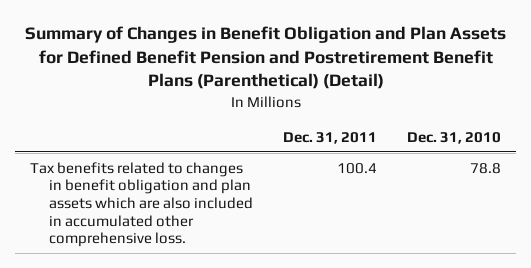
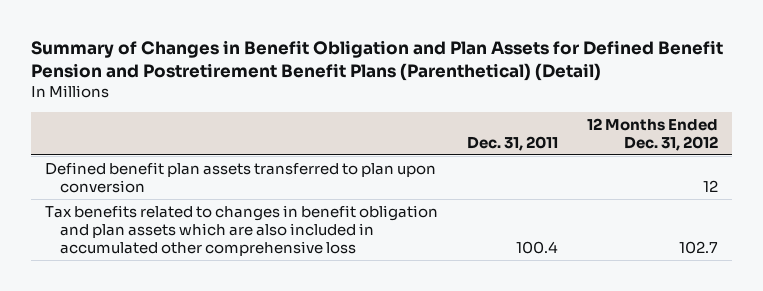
[406,131,501,144] Dec. 31, 2010 -> none
none -> [586,117,718,152] 12 Months Ended Dec. 31, 2012
none -> [45,161,437,193] Defined benefit plan assets transferred to plan upon conversion
[30,161,254,248] Tax benefits related to changes in benefit obligation and plan assets which are also included in accumulated other comprehensive loss. -> [45,204,439,256] Tax benefits related to changes in benefit obligation and plan assets which are also included in accumulated other comprehensive loss

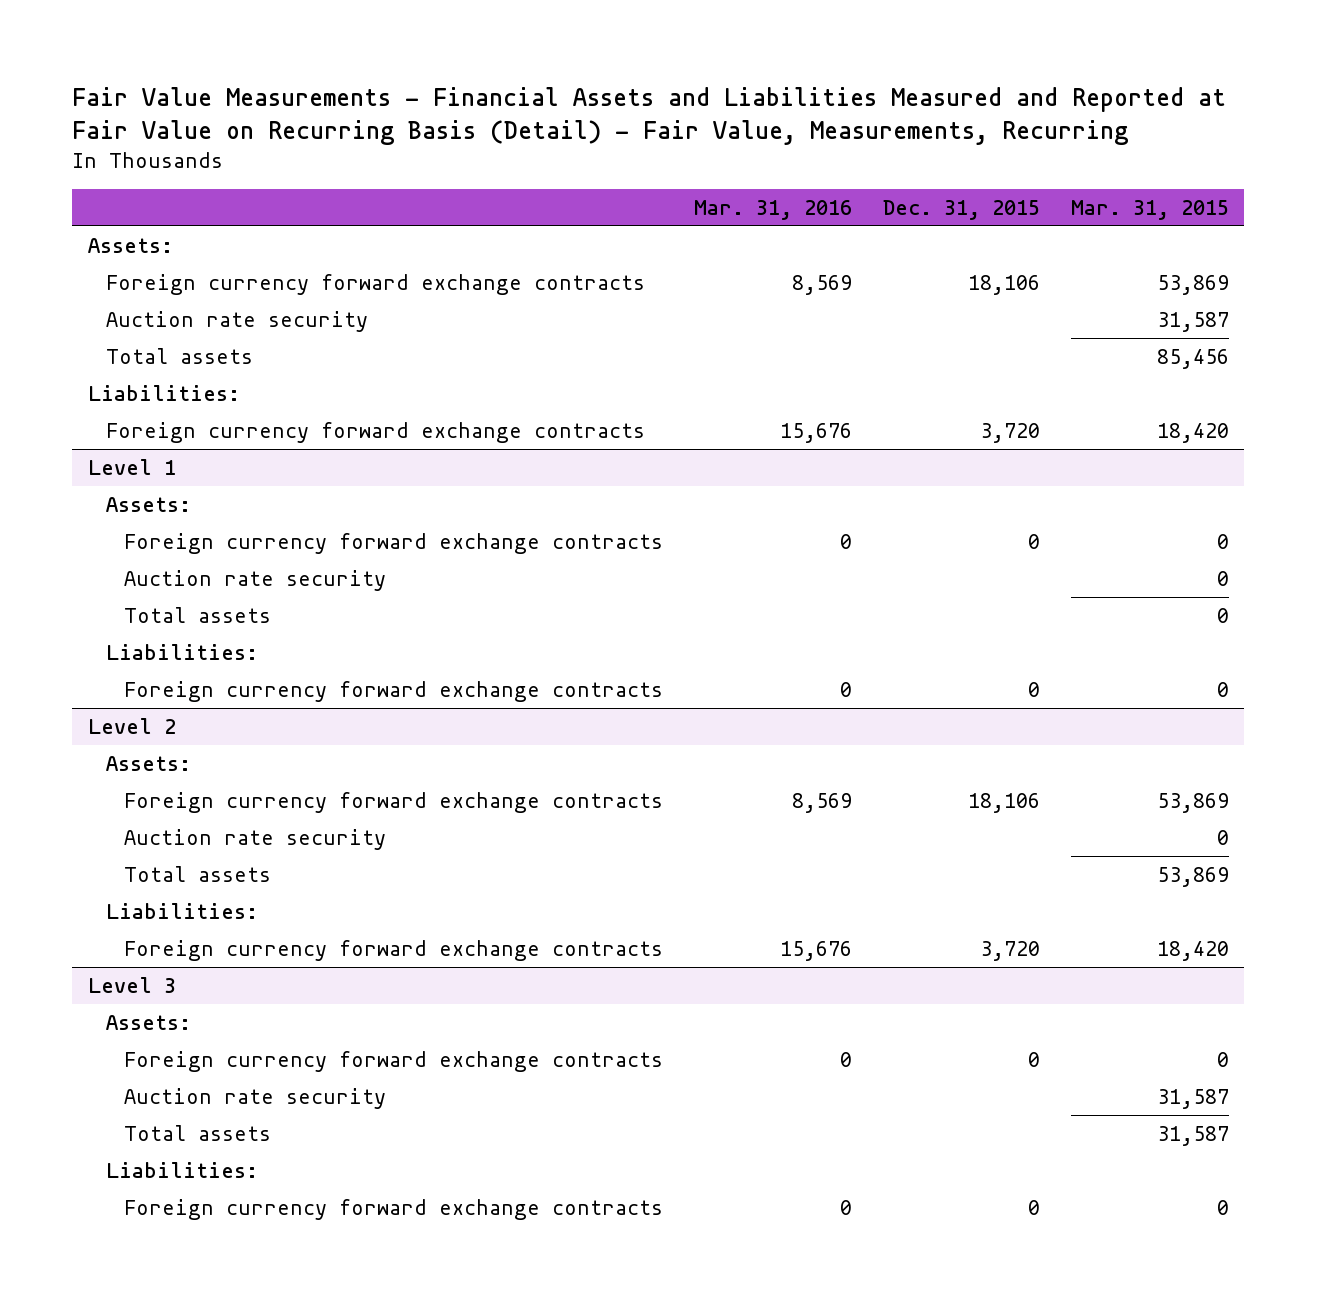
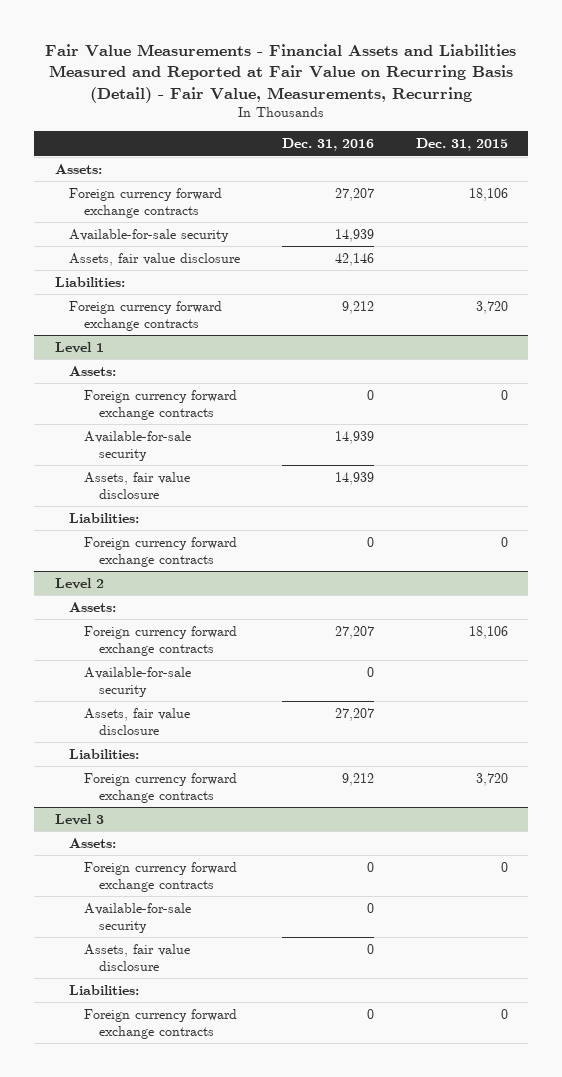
[693,200,852,221] Mar. 31, 2016 -> none
[1070,200,1229,221] Mar. 31, 2015 -> none
none -> [282,138,375,152] Dec. 31, 2016
[105,310,368,332] Auction rate security -> none
none -> [69,228,230,242] Available-for-sale security
[105,347,253,364] Total assets -> [69,252,241,266] Assets, fair value disclosure
[124,569,387,591] Auction rate security -> none
none -> [84,430,192,461] Available-for-sale security
[124,606,272,623] Total assets -> [84,471,191,499] Assets, fair value disclosure
[124,828,387,850] Auction rate security -> none
none -> [84,666,192,697] Available-for-sale security
[124,865,272,882] Total assets -> [84,707,191,735] Assets, fair value disclosure
[124,1087,387,1109] Auction rate security -> none
none -> [84,902,192,933] Available-for-sale security
[124,1124,272,1141] Total assets -> [84,943,191,971] Assets, fair value disclosure

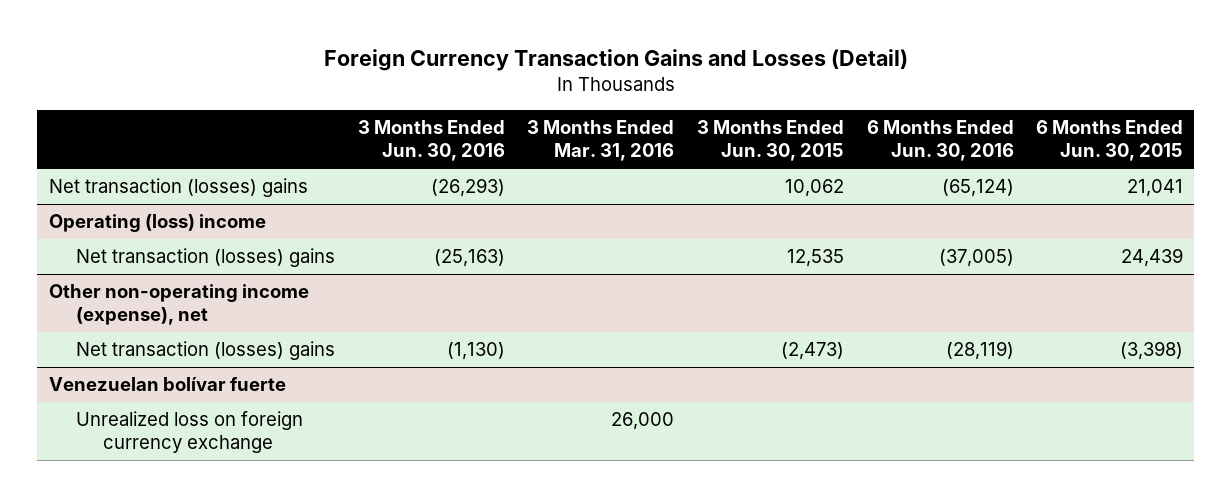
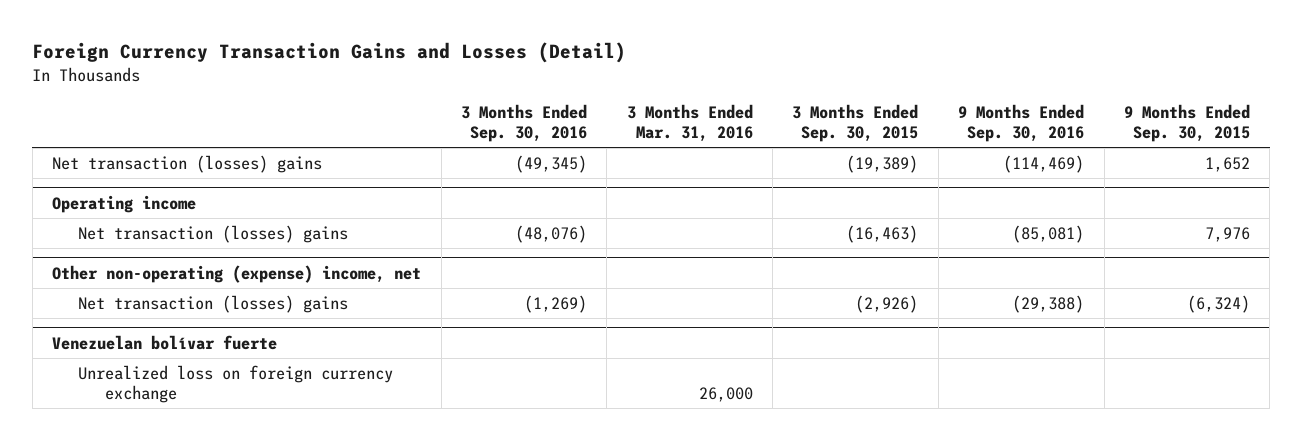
[357,120,505,162] 3 Months Ended Jun. 30, 2016 -> none
[696,120,844,162] 3 Months Ended Jun. 30, 2015 -> none
[866,120,1014,162] 6 Months Ended Jun. 30, 2016 -> none
[1036,120,1184,162] 6 Months Ended Jun. 30, 2015 -> none
none -> [460,104,587,142] 3 Months Ended Sep. 30, 2016
none -> [792,104,919,142] 3 Months Ended Sep. 30, 2015
none -> [958,104,1085,142] 9 Months Ended Sep. 30, 2016
none -> [1124,104,1251,142] 9 Months Ended Sep. 30, 2015
[48,214,266,233] Operating (loss) income -> [52,194,197,213] Operating income
[48,284,309,326] Other non-operating income (expense), net -> [52,264,422,283] Other non-operating (expense) income, net

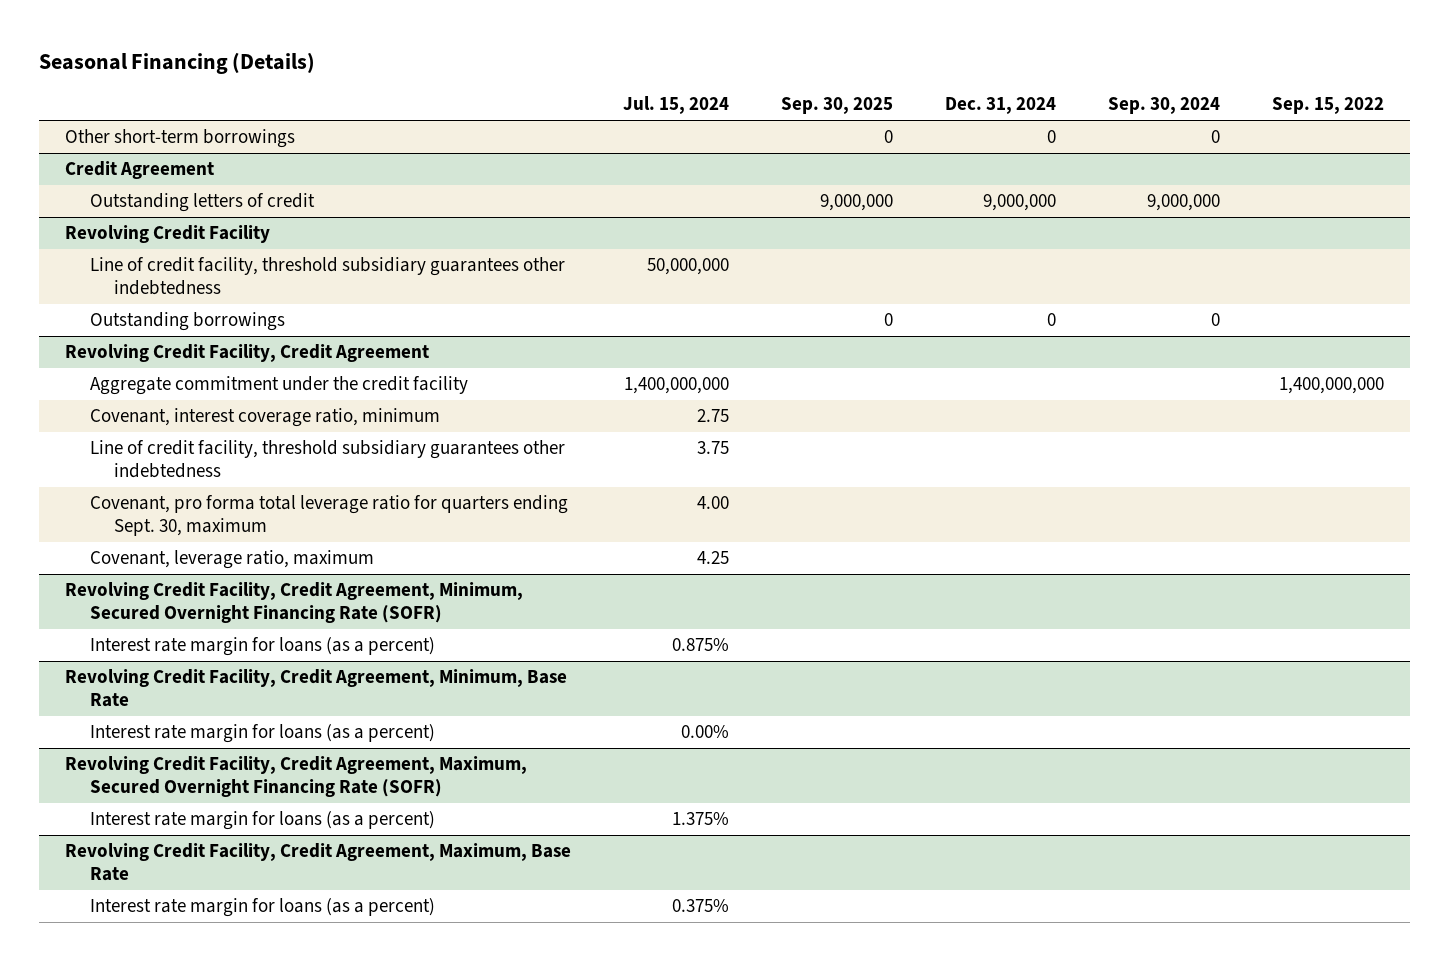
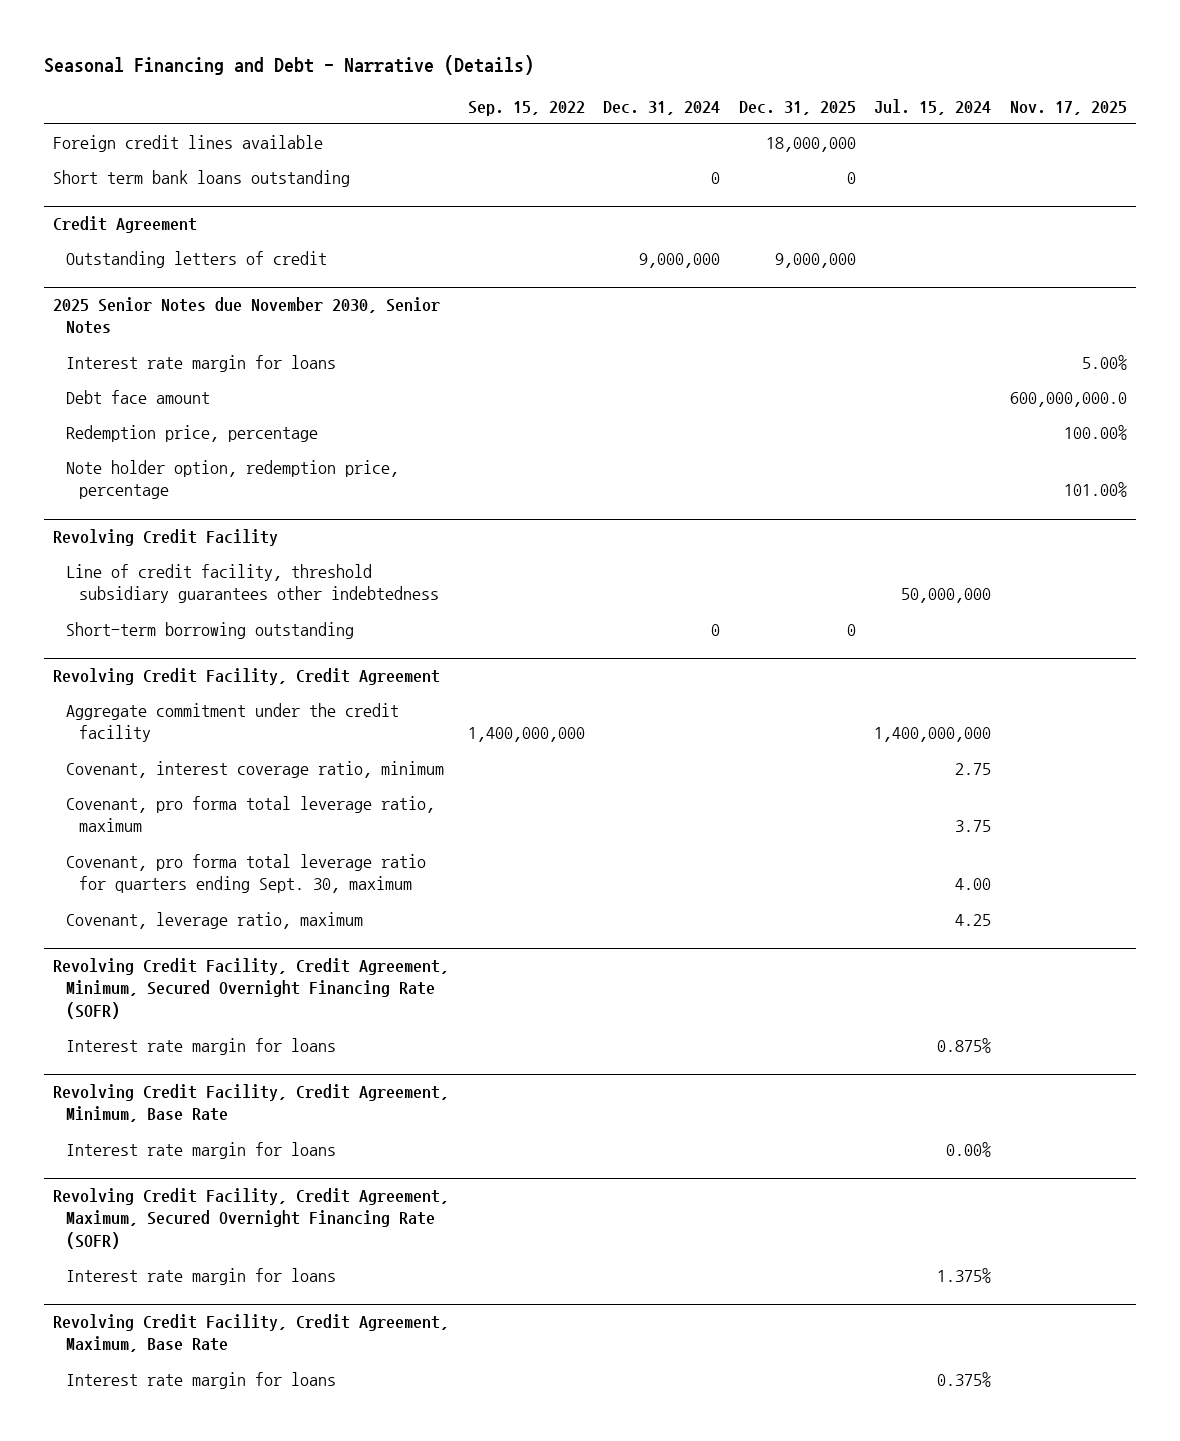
[39,51,316,74] Seasonal Financing (Details) -> [43,54,534,75] Seasonal Financing and Debt - Narrative (Details)
[781,97,894,115] Sep. 30, 2025 -> none
[1108,97,1221,115] Sep. 30, 2024 -> none
none -> [738,100,856,115] Dec. 31, 2025
none -> [1009,100,1127,115] Nov. 17, 2025
[65,129,296,149] Other short-term borrowings -> none
none -> [53,135,324,153] Foreign credit lines available
none -> [53,170,351,188] Short term bank loans outstanding
none -> [53,297,441,335] 2025 Senior Notes due November 2030, Senior Notes
none -> [65,355,336,373] Interest rate margin for loans
none -> [65,390,210,405] Debt face amount
none -> [65,425,318,443] Redemption price, percentage
none -> [65,460,399,500] Note holder option, redemption price, percentage
[89,312,285,332] Outstanding borrowings -> [65,622,354,640] Short-term borrowing outstanding
[89,440,565,479] Line of credit facility, threshold subsidiary guarantees other indebtedness -> [65,796,435,833] Covenant, pro forma total leverage ratio, maximum
[89,637,435,657] Interest rate margin for loans (as a percent) -> [65,1038,336,1056] Interest rate margin for loans
[89,724,435,744] Interest rate margin for loans (as a percent) -> [65,1142,336,1160] Interest rate margin for loans
[89,811,435,831] Interest rate margin for loans (as a percent) -> [65,1268,336,1286] Interest rate margin for loans
[89,898,435,918] Interest rate margin for loans (as a percent) -> [65,1372,336,1390] Interest rate margin for loans

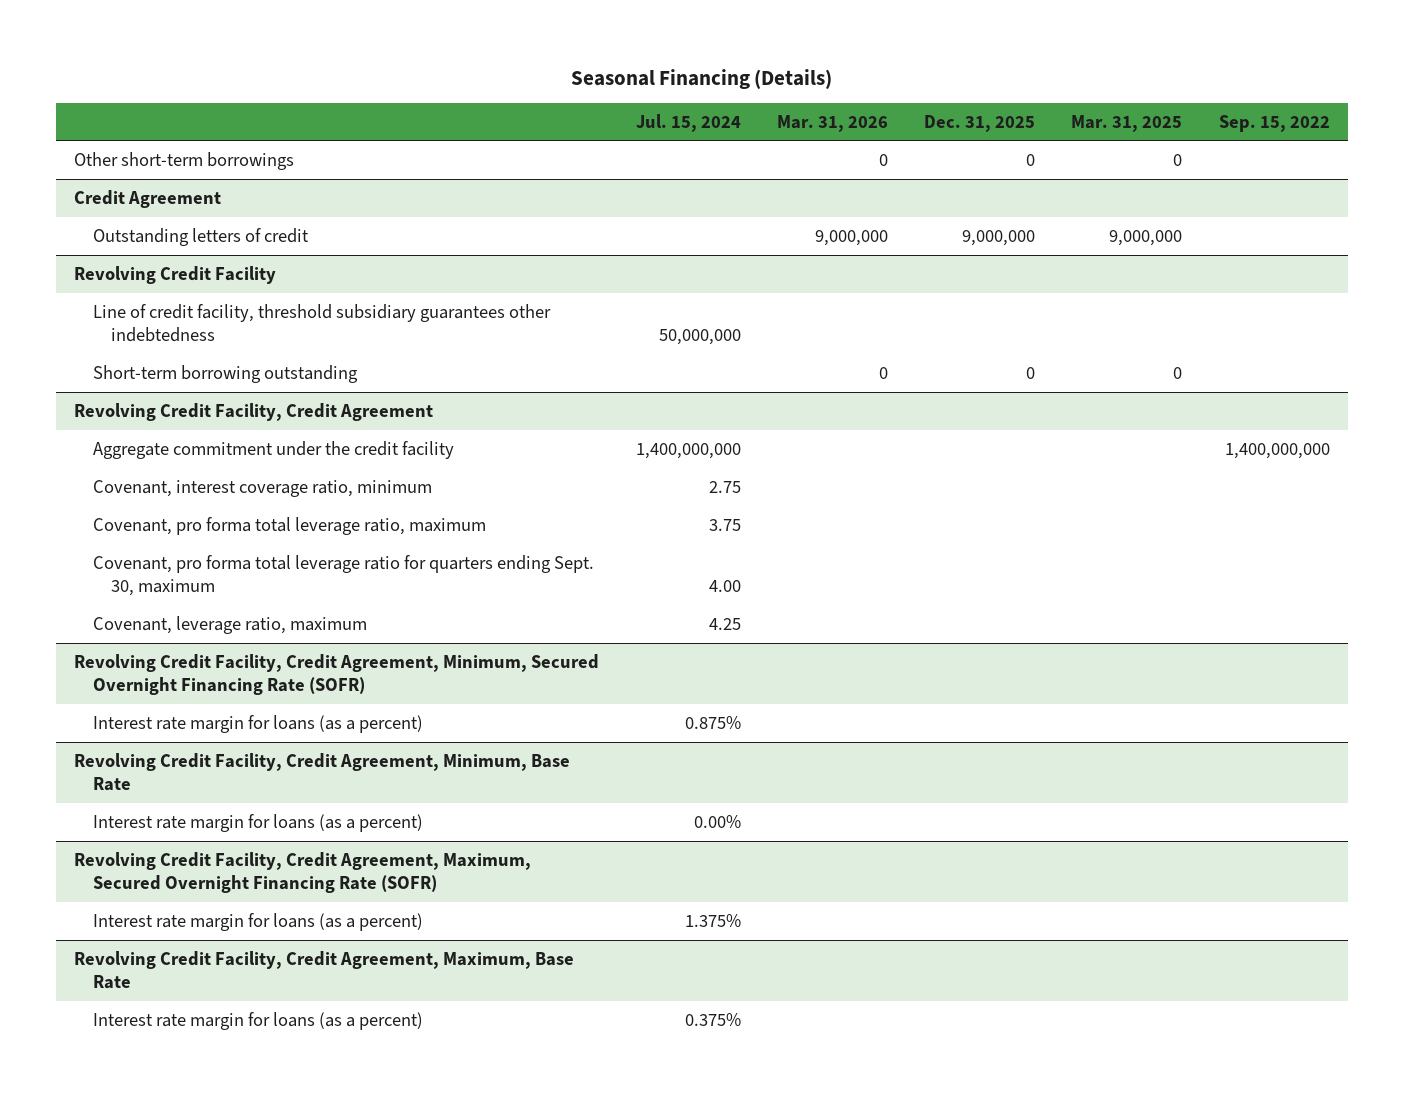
[43,54,534,75] Seasonal Financing and Debt - Narrative (Details) -> [570,68,832,89] Seasonal Financing (Details)
[603,100,721,115] Dec. 31, 2024 -> none
[1009,100,1127,115] Nov. 17, 2025 -> none
none -> [776,114,888,132] Mar. 31, 2026
none -> [1071,114,1183,132] Mar. 31, 2025
[53,135,324,153] Foreign credit lines available -> none
[53,170,351,188] Short term bank loans outstanding -> none
none -> [74,151,295,170] Other short-term borrowings
[53,297,441,335] 2025 Senior Notes due November 2030, Senior Notes -> none
[65,355,336,373] Interest rate margin for loans -> none
[65,390,210,405] Debt face amount -> none
[65,425,318,443] Redemption price, percentage -> none
[65,460,399,500] Note holder option, redemption price, percentage -> none
[65,1038,336,1056] Interest rate margin for loans -> [92,714,423,733] Interest rate margin for loans (as a percent)
[65,1142,336,1160] Interest rate margin for loans -> [92,813,423,832] Interest rate margin for loans (as a percent)
[65,1268,336,1286] Interest rate margin for loans -> [92,912,423,931] Interest rate margin for loans (as a percent)
[65,1372,336,1390] Interest rate margin for loans -> [92,1011,423,1030] Interest rate margin for loans (as a percent)

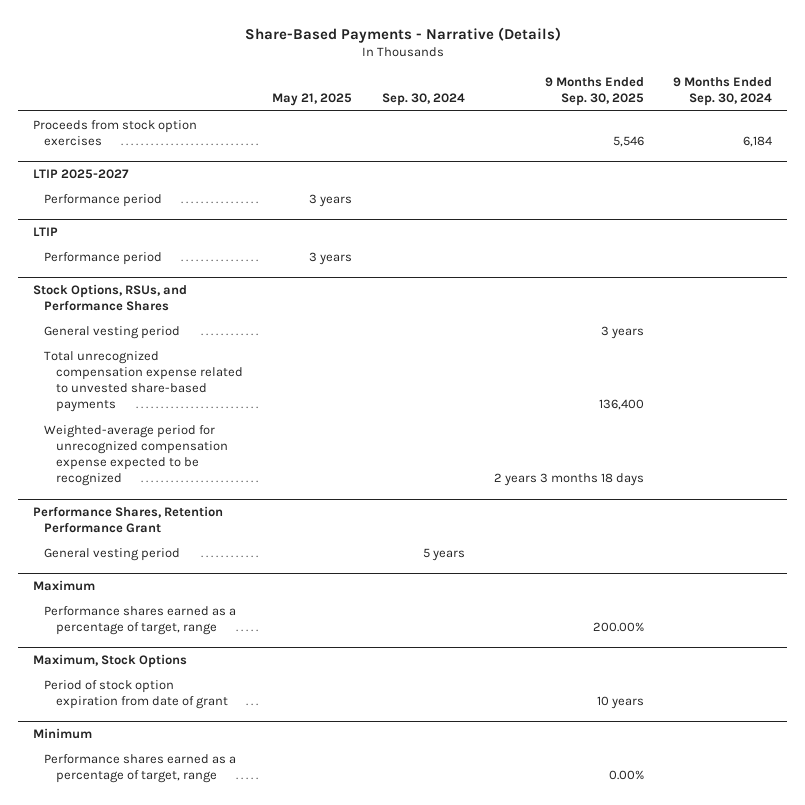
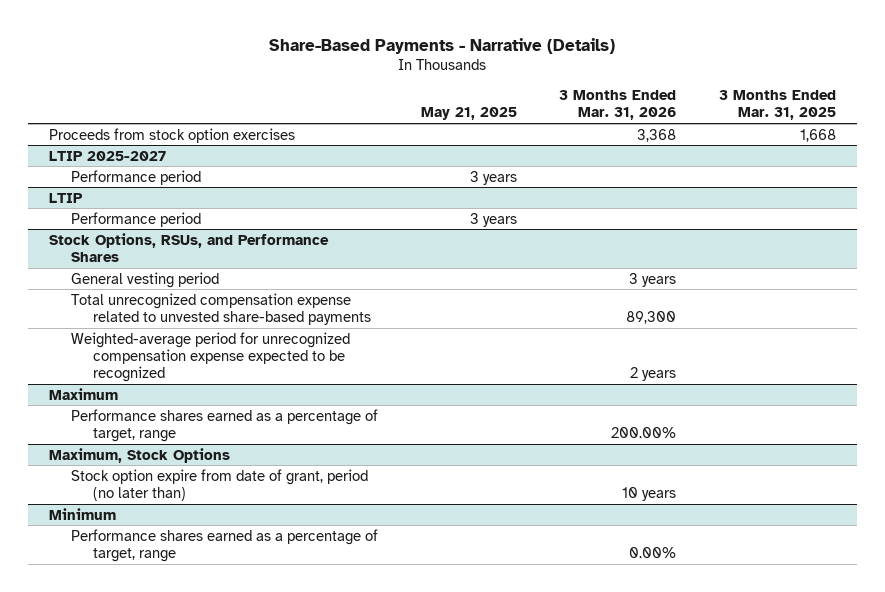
[381,93,465,107] Sep. 30, 2024 -> none
[545,77,645,107] 9 Months Ended Sep. 30, 2025 -> none
[673,77,773,107] 9 Months Ended Sep. 30, 2024 -> none
none -> [559,90,677,121] 3 Months Ended Mar. 31, 2026
none -> [718,90,836,121] 3 Months Ended Mar. 31, 2025
[32,505,223,533] Performance Shares, Retention Performance Grant -> none
[44,547,181,561] General vesting period -> none
[44,679,229,709] Period of stock option expiration from date of grant -> [71,468,369,501] Stock option expire from date of grant, period (no later than)

